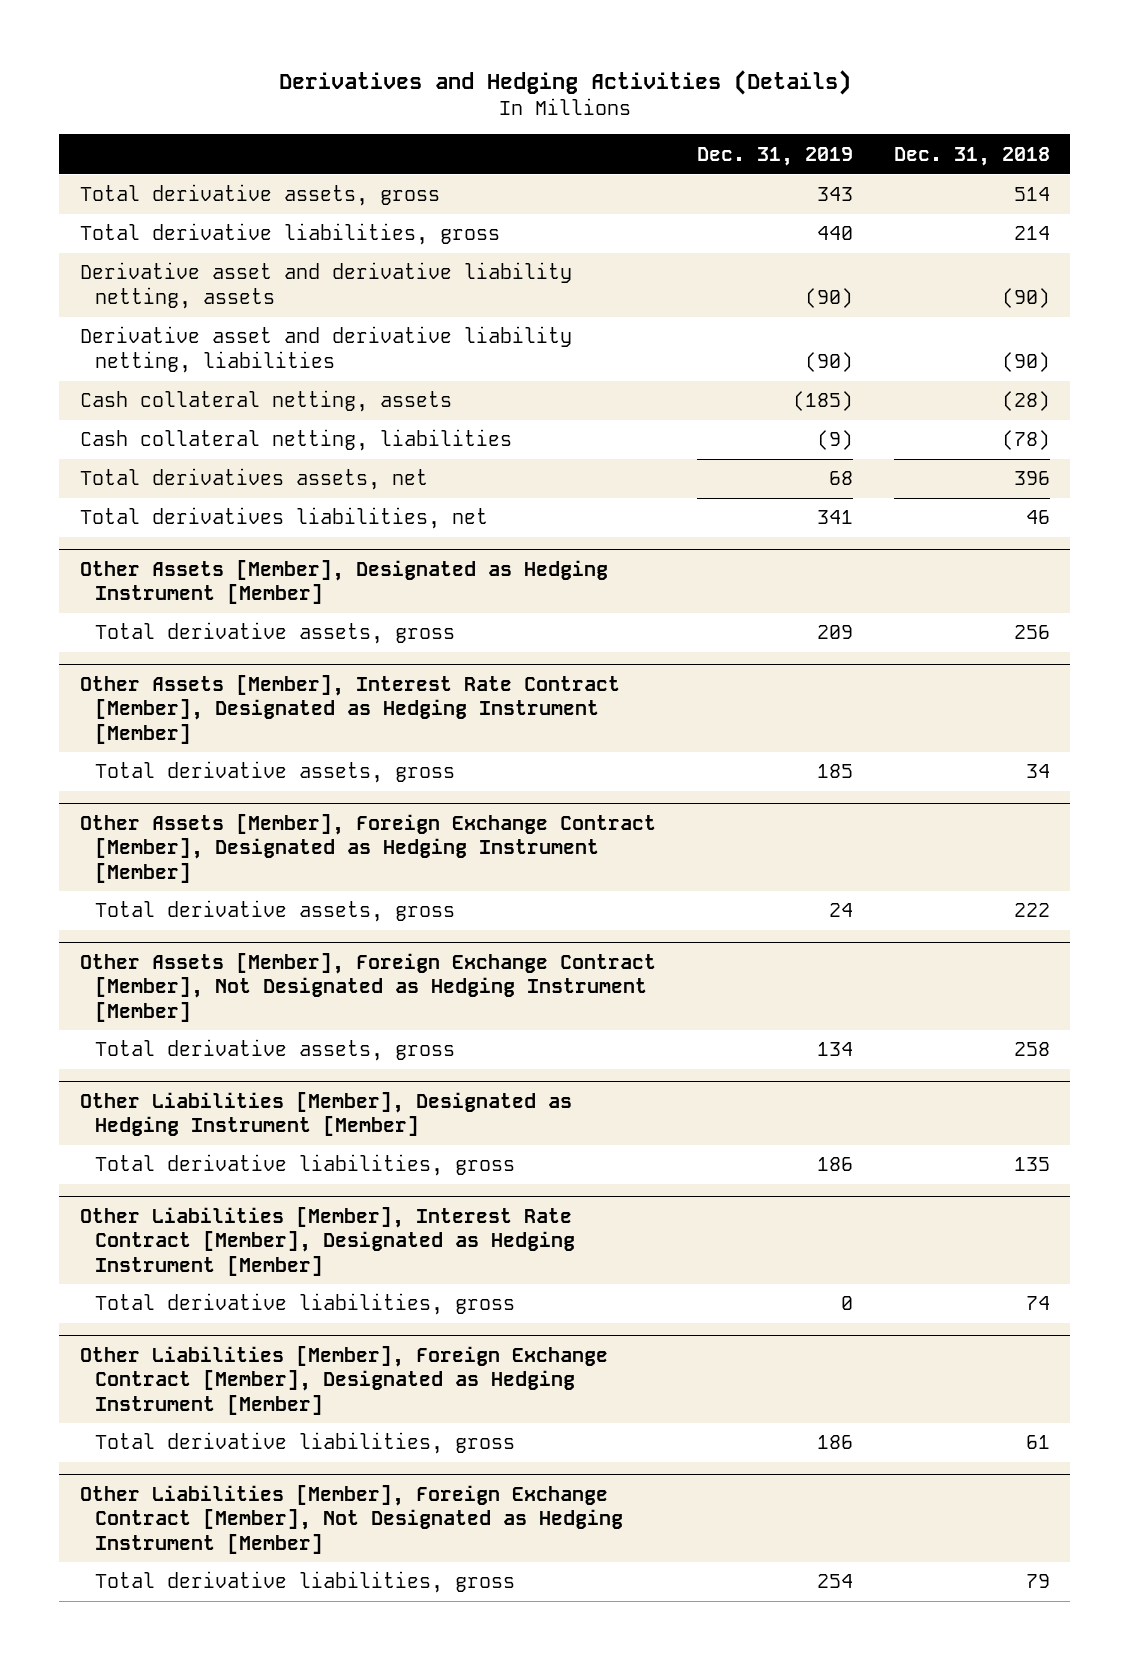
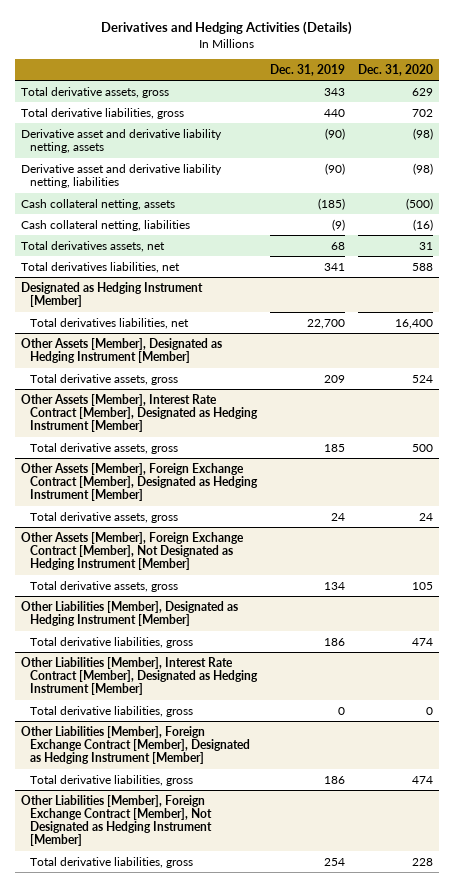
[893,146,1050,166] Dec. 31, 2018 -> none
none -> [357,63,433,76] Dec. 31, 2020
none -> [21,281,204,307] Designated as Hedging Instrument [Member]
none -> [29,317,189,329] Total derivatives liabilities, net

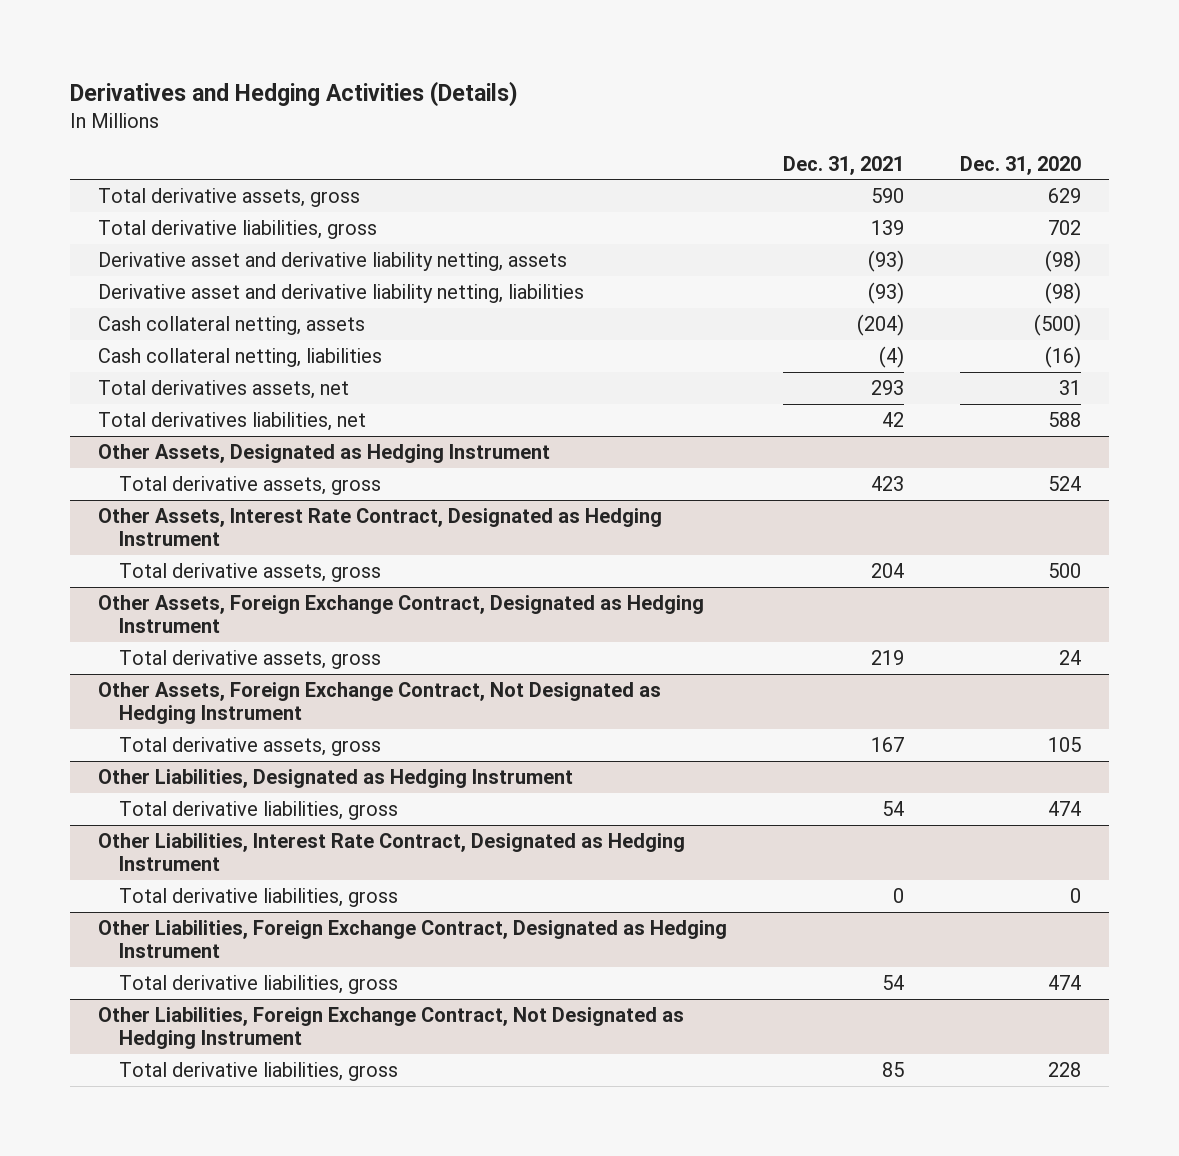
[269,63,345,76] Dec. 31, 2019 -> none
none -> [782,155,904,175] Dec. 31, 2021
[21,281,204,307] Designated as Hedging Instrument [Member] -> none
[29,317,189,329] Total derivatives liabilities, net -> none
[21,337,223,363] Other Assets [Member], Designated as Hedging Instrument [Member] -> [97,443,550,463] Other Assets, Designated as Hedging Instrument
[21,393,258,433] Other Assets [Member], Interest Rate Contract [Member], Designated as Hedging Instrument [Member] -> [97,507,662,547] Other Assets, Interest Rate Contract, Designated as Hedging Instrument
[21,462,258,502] Other Assets [Member], Foreign Exchange Contract [Member], Designated as Hedging Instrument [Member] -> [97,594,704,634] Other Assets, Foreign Exchange Contract, Designated as Hedging Instrument
[21,531,245,571] Other Assets [Member], Foreign Exchange Contract [Member], Not Designated as Hedging Instrument [Member] -> [97,681,661,725] Other Assets, Foreign Exchange Contract, Not Designated as Hedging Instrument
[21,600,239,626] Other Liabilities [Member], Designated as Hedging Instrument [Member] -> [97,768,573,788] Other Liabilities, Designated as Hedging Instrument
[21,656,258,696] Other Liabilities [Member], Interest Rate Contract [Member], Designated as Hedging Instrument [Member] -> [97,832,685,872] Other Liabilities, Interest Rate Contract, Designated as Hedging Instrument
[21,725,250,765] Other Liabilities [Member], Foreign Exchange Contract [Member], Designated as Hedging Instrument [Member] -> [97,919,727,959] Other Liabilities, Foreign Exchange Contract, Designated as Hedging Instrument
[21,794,212,847] Other Liabilities [Member], Foreign Exchange Contract [Member], Not Designated as Hedging Instrument [Member] -> [97,1006,684,1050] Other Liabilities, Foreign Exchange Contract, Not Designated as Hedging Instrument

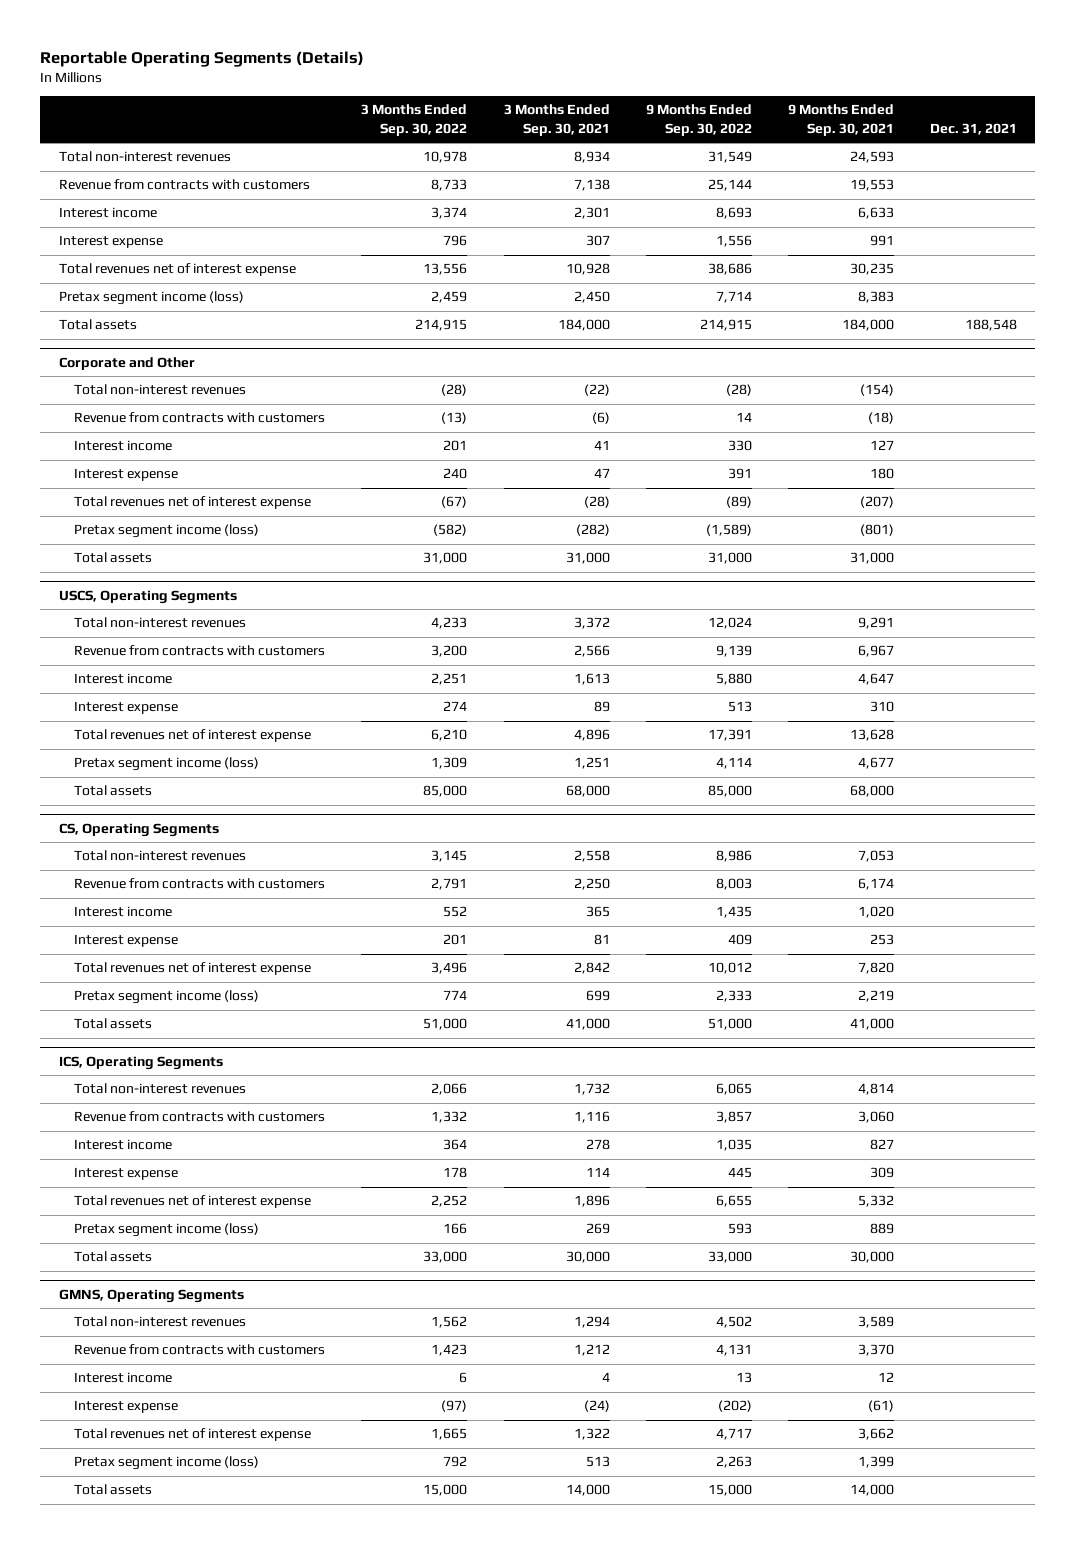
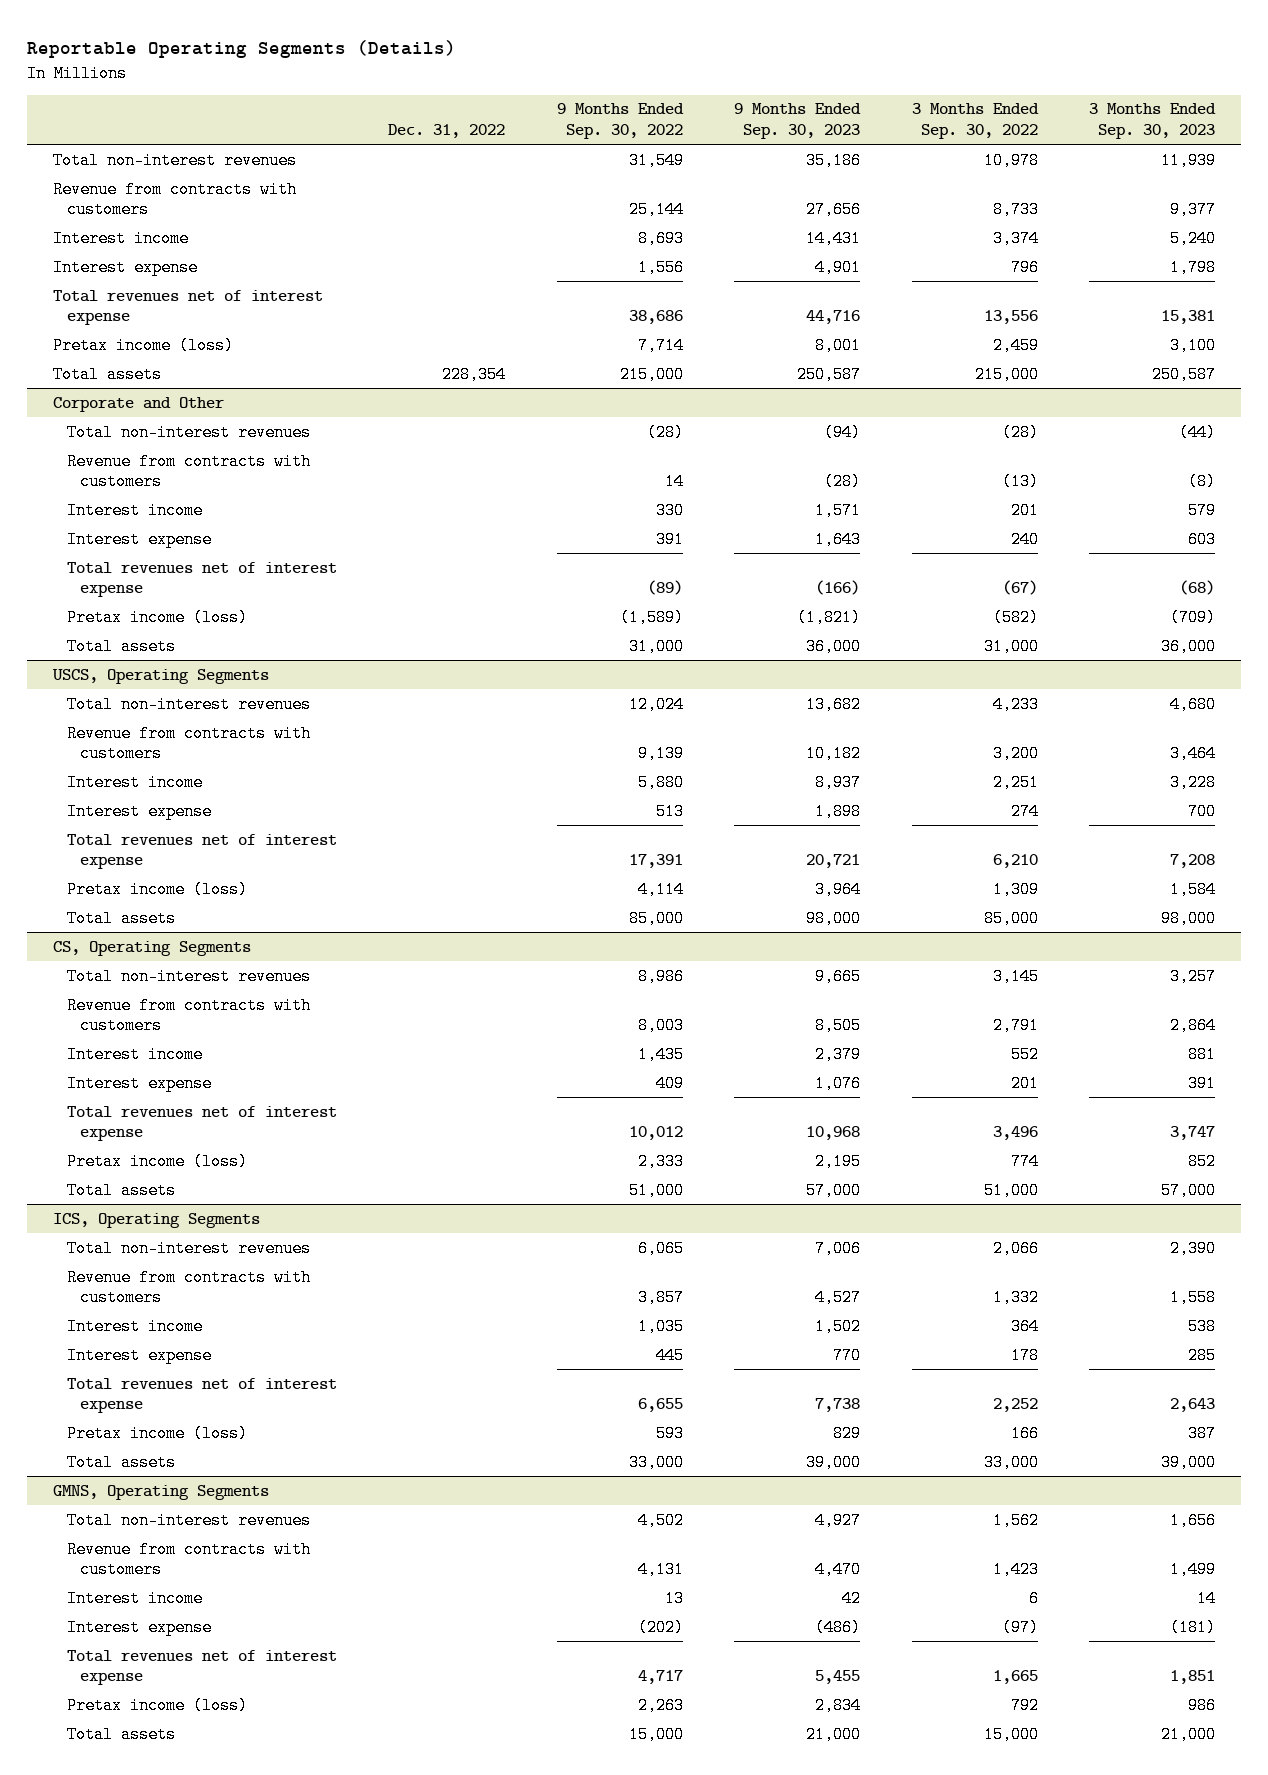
[503,104,610,136] 3 Months Ended Sep. 30, 2021 -> none
[787,104,894,136] 9 Months Ended Sep. 30, 2021 -> none
[930,122,1018,135] Dec. 31, 2021 -> none
none -> [388,124,506,139] Dec. 31, 2022
none -> [734,103,862,140] 9 Months Ended Sep. 30, 2023
none -> [1089,103,1217,140] 3 Months Ended Sep. 30, 2023
[58,291,244,306] Pretax segment income (loss) -> [53,336,235,354] Pretax income (loss)
[415,319,468,332] 214,915 -> [974,365,1039,383] 215,000
[699,319,752,332] 214,915 -> [619,365,684,383] 215,000
[74,524,260,539] Pretax segment income (loss) -> [66,608,248,626] Pretax income (loss)
[74,757,260,772] Pretax segment income (loss) -> [66,880,248,898] Pretax income (loss)
[74,990,260,1005] Pretax segment income (loss) -> [66,1152,248,1170] Pretax income (loss)
[74,1223,260,1238] Pretax segment income (loss) -> [66,1424,248,1442] Pretax income (loss)
[74,1456,260,1471] Pretax segment income (loss) -> [66,1696,248,1714] Pretax income (loss)

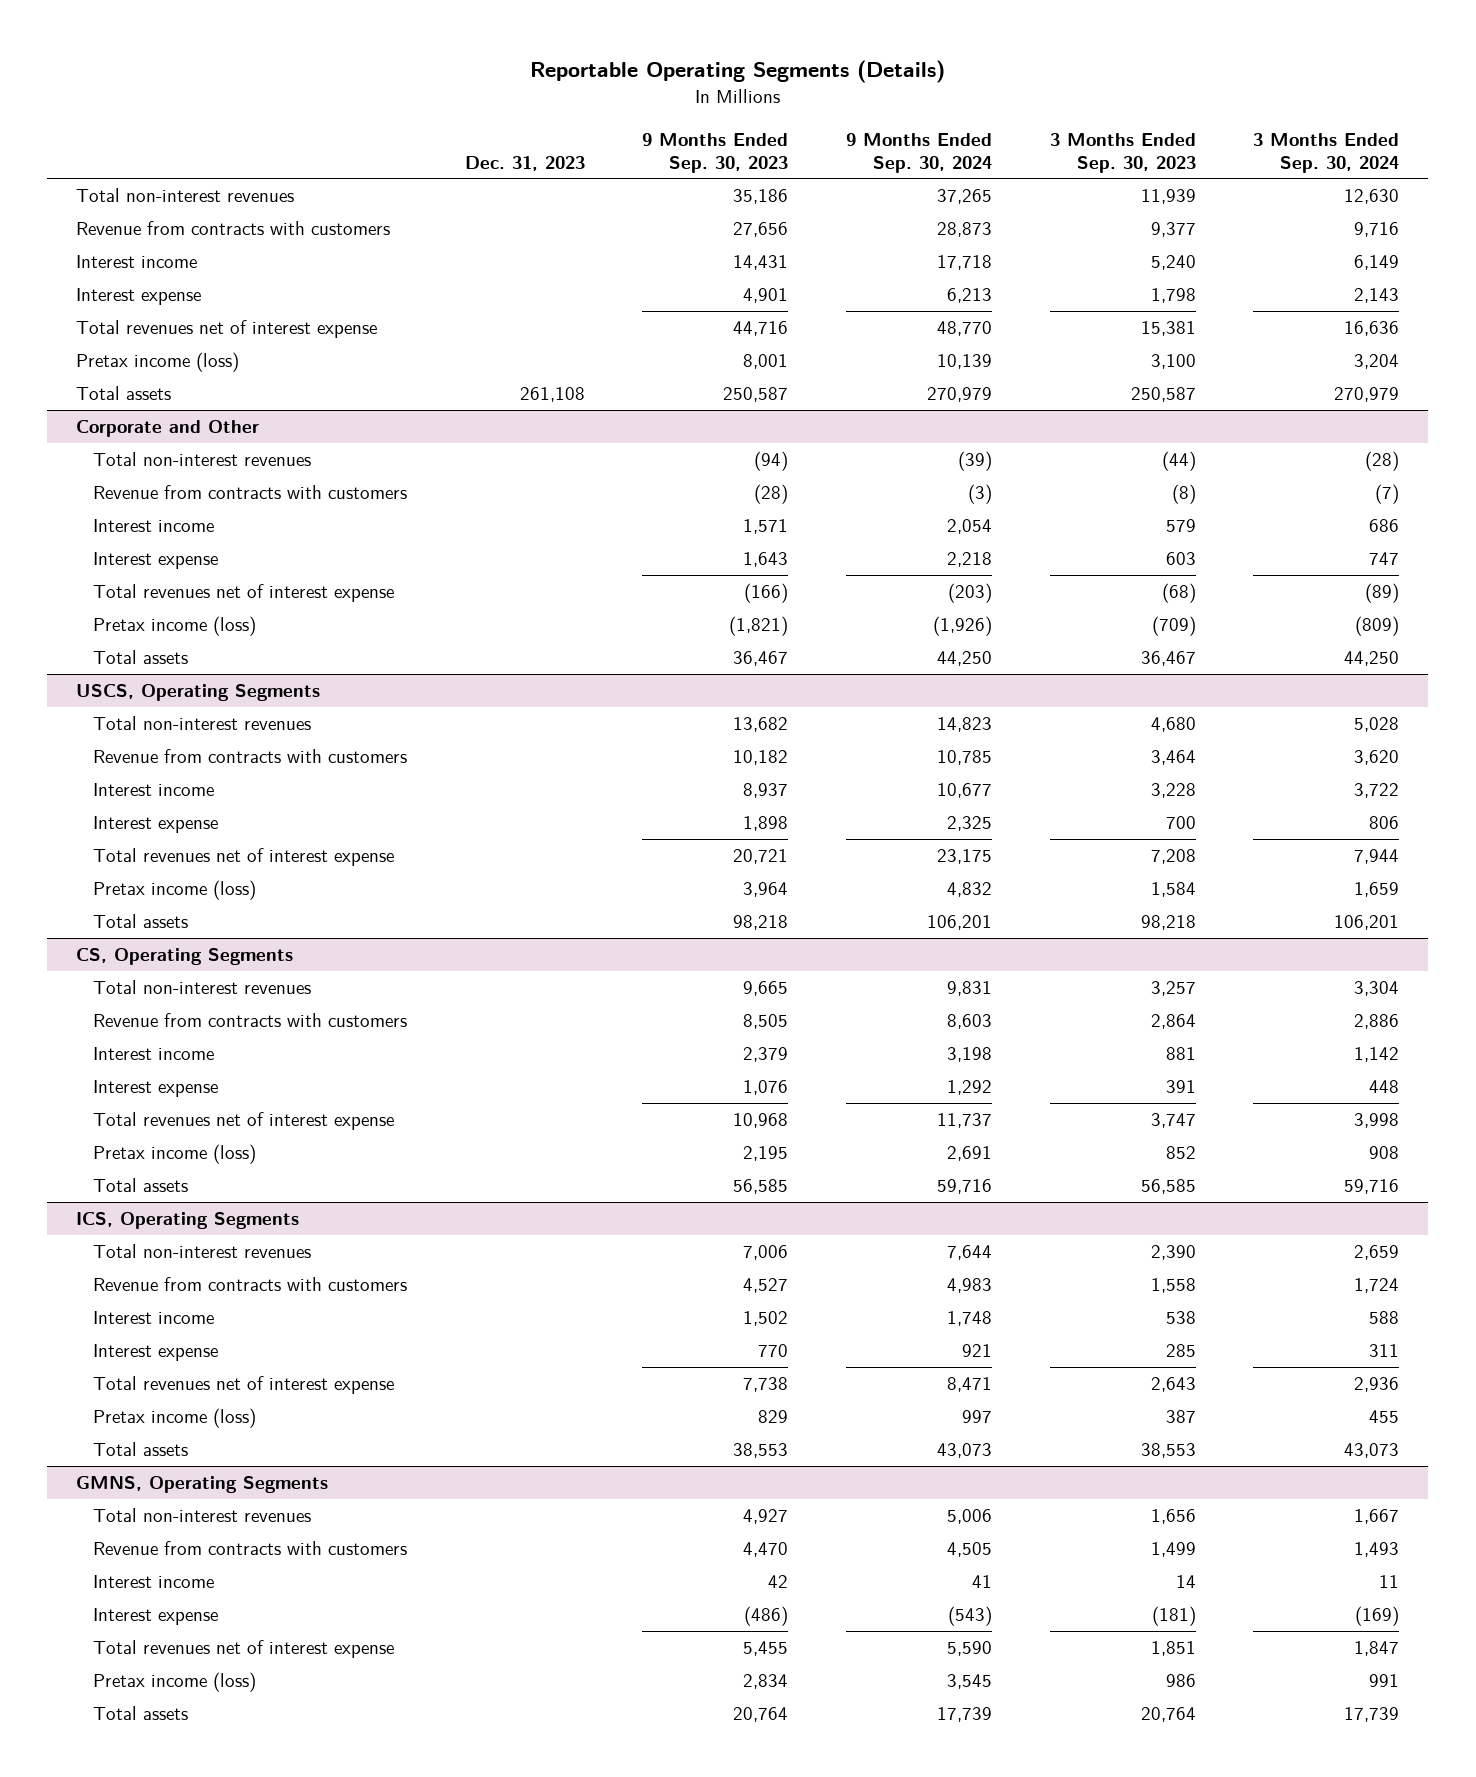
[388,124,506,139] Dec. 31, 2022 -> none
[556,103,684,140] 9 Months Ended Sep. 30, 2022 -> none
[911,103,1039,140] 3 Months Ended Sep. 30, 2022 -> none
none -> [464,155,585,171] Dec. 31, 2023
none -> [845,132,992,173] 9 Months Ended Sep. 30, 2024
none -> [1253,132,1400,173] 3 Months Ended Sep. 30, 2024
[806,637,862,655] 36,000 -> [733,651,789,667] 36,467
[1161,637,1217,655] 36,000 -> [1140,651,1196,667] 36,467
[806,909,862,927] 98,000 -> [733,915,789,931] 98,218
[1161,909,1217,927] 98,000 -> [1140,915,1196,931] 98,218
[806,1181,862,1199] 57,000 -> [733,1179,789,1195] 56,585
[1161,1181,1217,1199] 57,000 -> [1140,1179,1196,1195] 56,585
[806,1453,862,1471] 39,000 -> [733,1443,789,1459] 38,553
[1161,1453,1217,1471] 39,000 -> [1140,1443,1196,1459] 38,553
[806,1725,862,1743] 21,000 -> [733,1707,789,1723] 20,764
[1161,1725,1217,1743] 21,000 -> [1140,1707,1196,1723] 20,764

